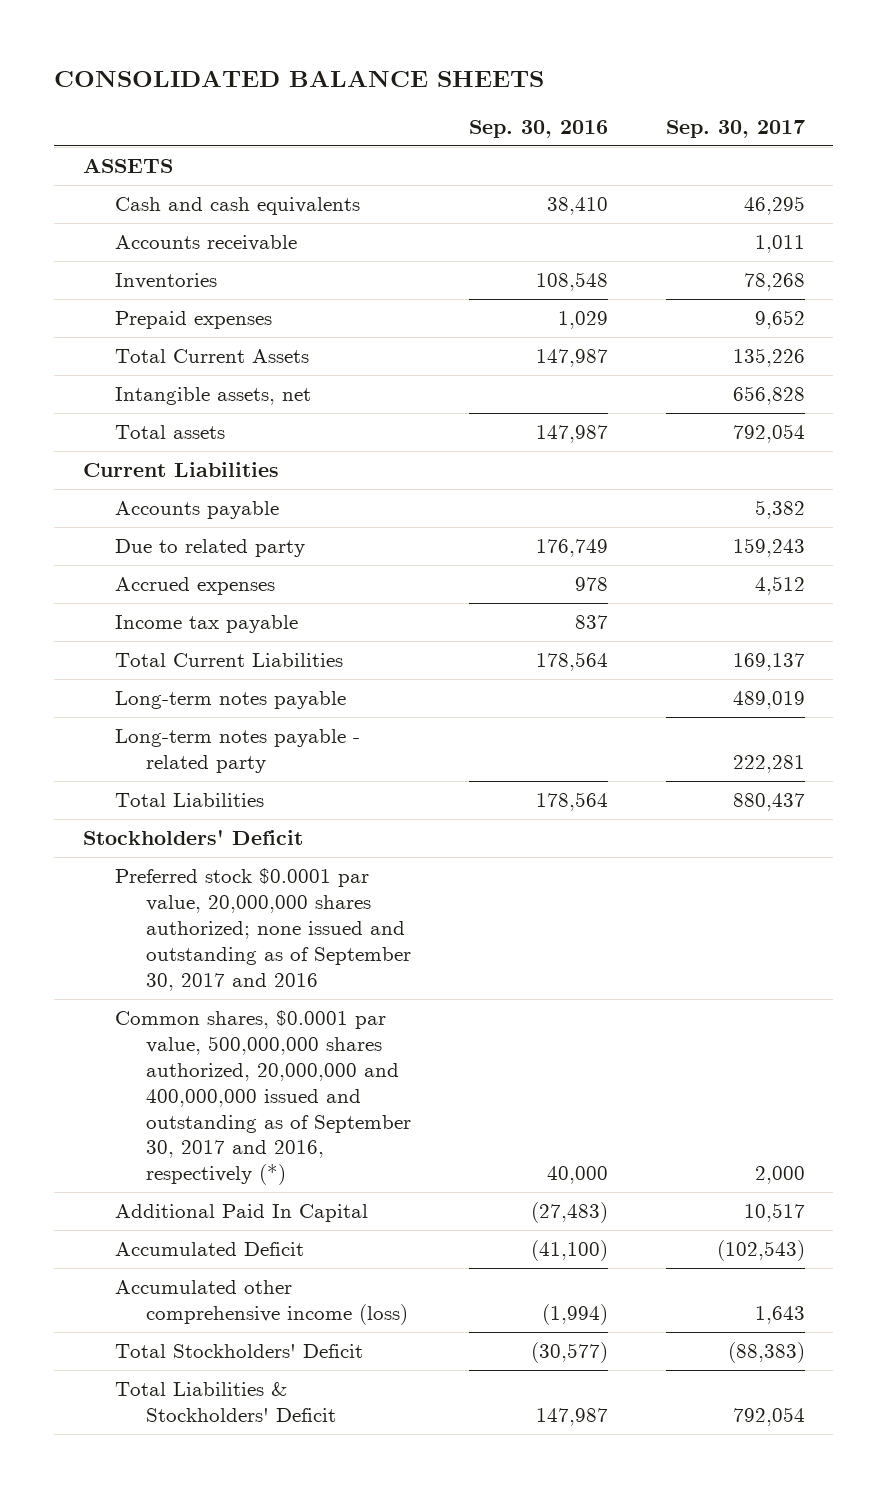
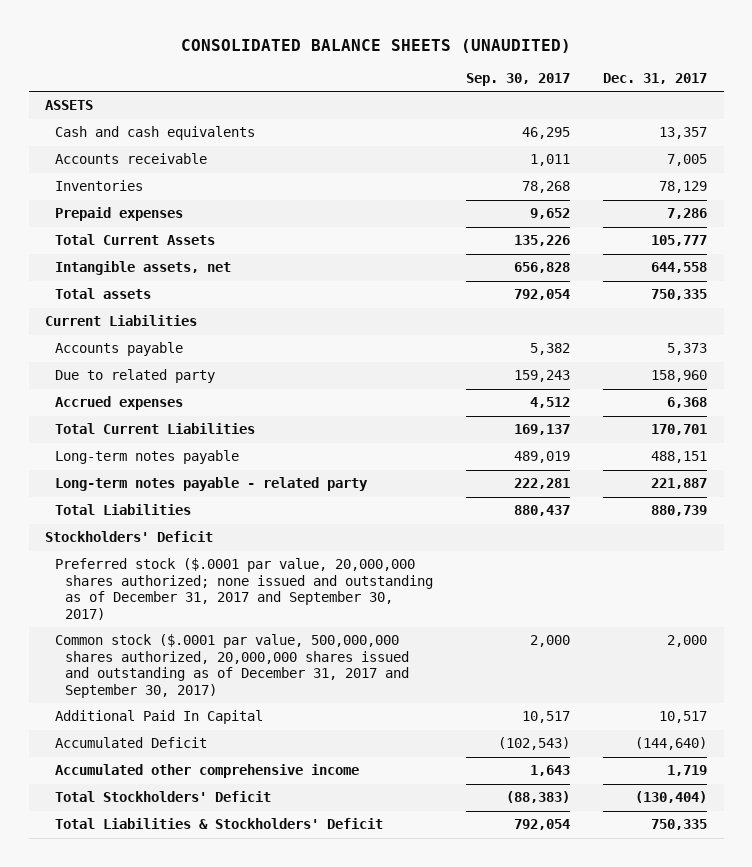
[54,69,545,87] CONSOLIDATED BALANCE SHEETS -> [181,38,572,53] CONSOLIDATED BALANCE SHEETS (UNAUDITED)
[468,119,608,138] Sep. 30, 2016 -> none
none -> [603,73,708,85] Dec. 31, 2017
[114,615,298,634] Income tax payable -> none
[114,868,412,991] Preferred stock $0.0001 par value, 20,000,000 shares authorized; none issued and outstanding as of September 30, 2017 and 2016 -> [55,558,434,620] Preferred stock ($.0001 par value, 20,000,000 shares authorized; none issued and outstanding as of December 31, 2017 and September 30, 2017)
[114,1010,412,1186] Common shares, $0.0001 par value, 500,000,000 shares authorized, 20,000,000 and 400,000,000 issued and outstanding as of September 30, 2017 and 2016, respectively (*) -> [55,634,410,698] Common stock ($.0001 par value, 500,000,000 shares authorized, 20,000,000 shares issued and outstanding as of December 31, 2017 and September 30, 2017)
[114,1280,409,1326] Accumulated other comprehensive income (loss) -> [55,764,360,779] Accumulated other comprehensive income

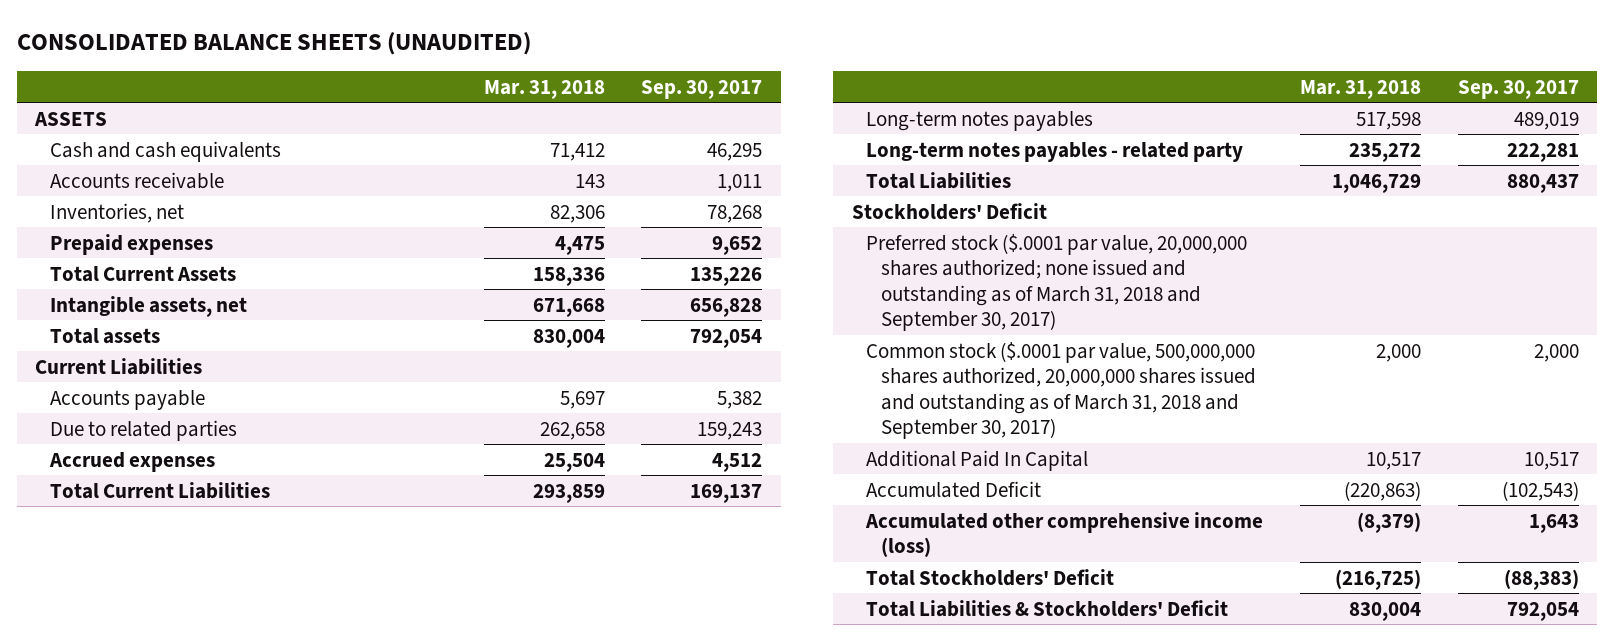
[603,73,708,85] Dec. 31, 2017 -> none
none -> [483,79,605,99] Mar. 31, 2018
[55,180,144,192] Inventories -> [50,202,185,223] Inventories, net
[55,369,216,384] Due to related party -> [50,419,238,441] Due to related parties
[55,450,240,465] Long-term notes payable -> [866,110,1094,131] Long-term notes payables
[55,477,369,492] Long-term notes payable - related party -> [866,141,1244,162] Long-term notes payables - related party
[55,558,434,620] Preferred stock ($.0001 par value, 20,000,000 shares authorized; none issued and outstanding as of December 31, 2017 and September 30, 2017) -> [866,233,1248,331] Preferred stock ($.0001 par value, 20,000,000 shares authorized; none issued and outstanding as of March 31, 2018 and September 30, 2017)
[55,634,410,698] Common stock ($.0001 par value, 500,000,000 shares authorized, 20,000,000 shares issued and outstanding as of December 31, 2017 and September 30, 2017) -> [866,341,1257,439] Common stock ($.0001 par value, 500,000,000 shares authorized, 20,000,000 shares issued and outstanding as of March 31, 2018 and September 30, 2017)
[55,764,360,779] Accumulated other comprehensive income -> [865,511,1264,558] Accumulated other comprehensive income (loss)

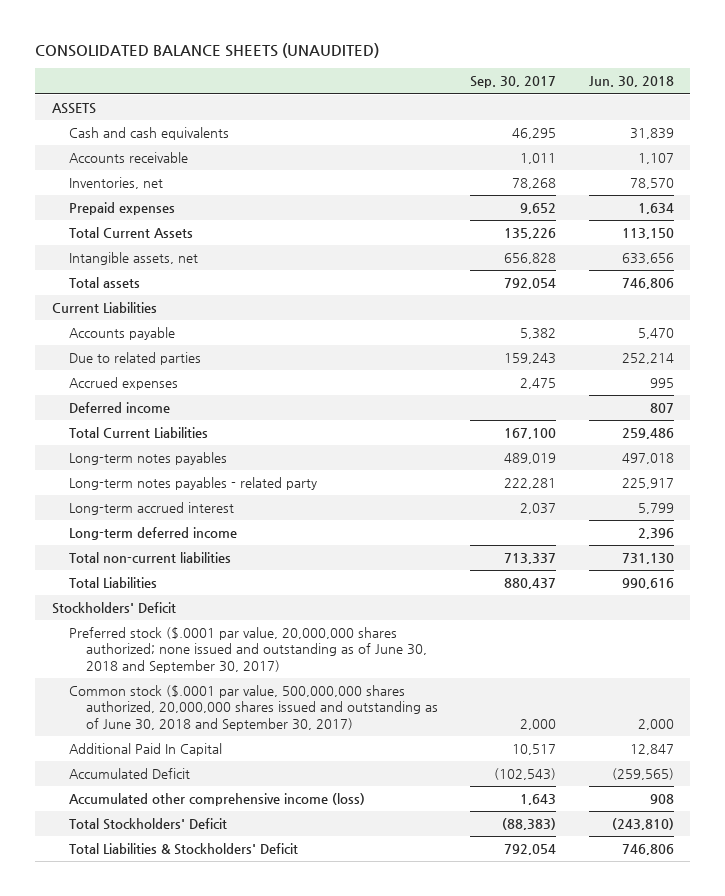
[483,79,605,99] Mar. 31, 2018 -> none
none -> [588,76,674,88] Jun. 30, 2018
[712,452,763,472] 4,512 -> [520,378,557,390] 2,475
none -> [68,402,170,414] Deferred income
[690,483,763,503] 169,137 -> [504,428,557,440] 167,100
none -> [68,502,234,516] Long-term accrued interest
none -> [68,527,237,541] Long-term deferred income
none -> [68,552,231,564] Total non-current liabilities
[866,233,1248,331] Preferred stock ($.0001 par value, 20,000,000 shares authorized; none issued and outstanding as of March 31, 2018 and September 30, 2017) -> [68,627,427,673] Preferred stock ($.0001 par value, 20,000,000 shares authorized; none issued and outstanding as of June 30, 2018 and September 30, 2017)
[866,341,1257,439] Common stock ($.0001 par value, 500,000,000 shares authorized, 20,000,000 shares issued and outstanding as of March 31, 2018 and September 30, 2017) -> [68,685,438,731] Common stock ($.0001 par value, 500,000,000 shares authorized, 20,000,000 shares issued and outstanding as of June 30, 2018 and September 30, 2017)

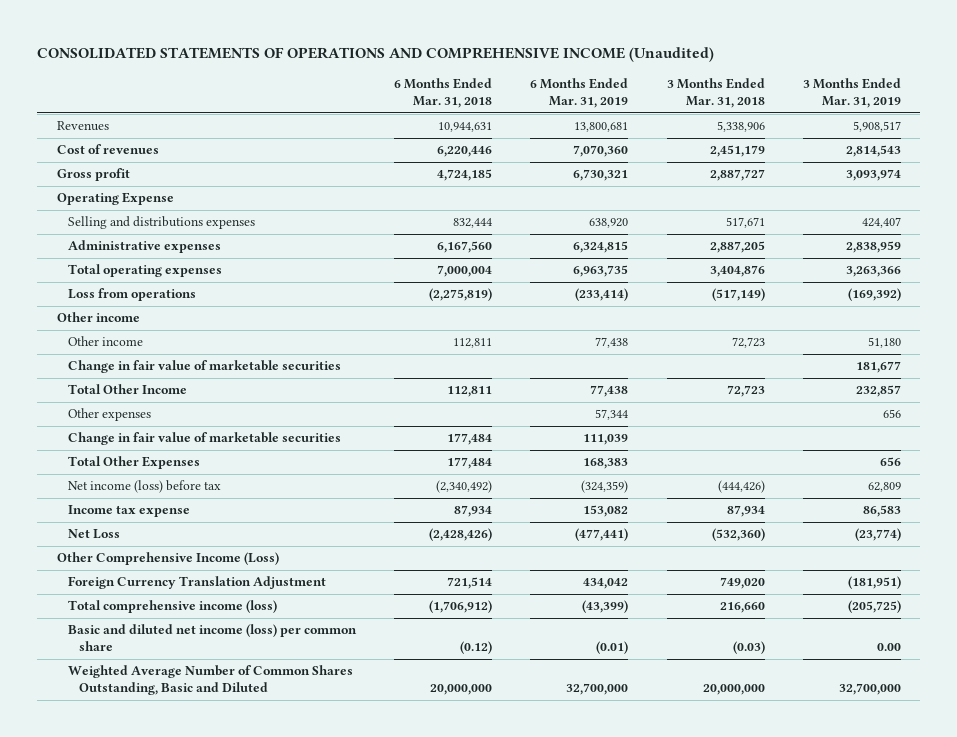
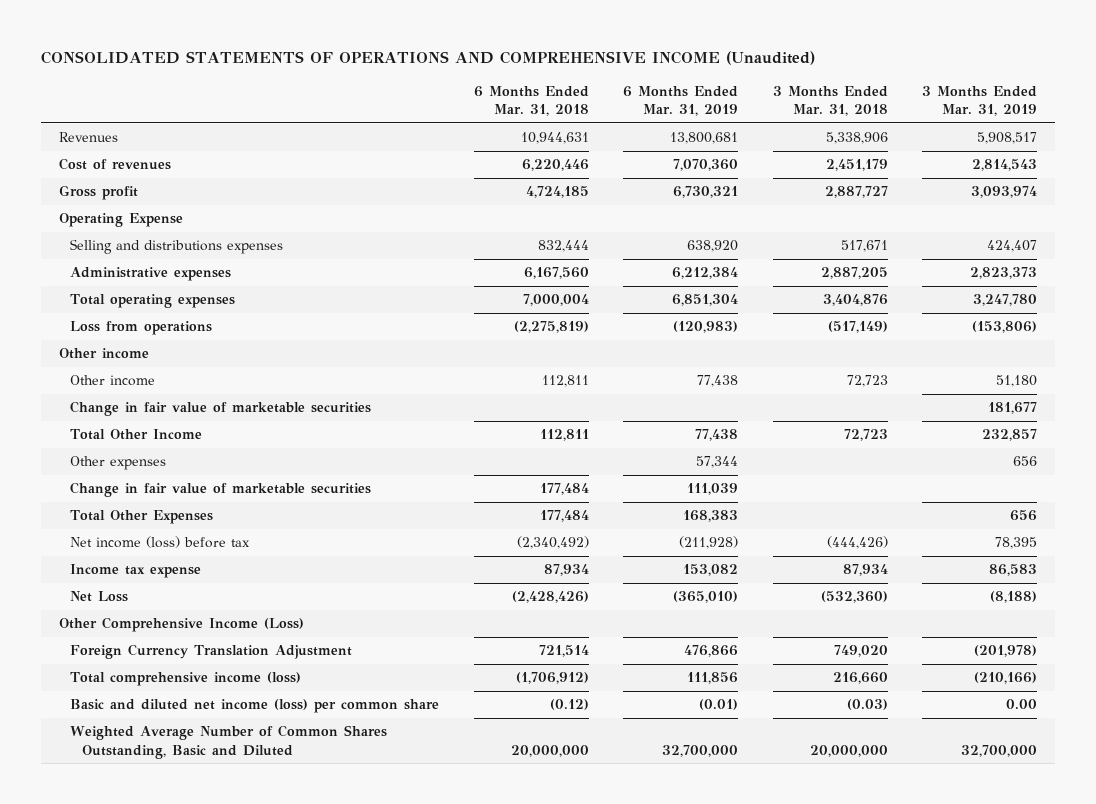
[573,241,629,254] 6,324,815 -> [672,267,739,280] 6,212,384
[845,241,901,254] 2,838,959 -> [970,267,1038,280] 2,823,373
[573,265,629,278] 6,963,735 -> [672,294,739,307] 6,851,304
[845,266,901,278] 3,263,366 -> [973,294,1038,307] 3,247,780
[575,288,629,302] (233,414) -> [673,321,739,334] (120,983)
[847,288,901,302] (169,392) -> [972,321,1038,334] (153,806)
[581,480,629,494] (324,359) -> [679,536,739,550] (211,928)
[867,482,901,493] 62,809 -> [995,537,1038,550] 78,395
[575,528,629,542] (477,441) -> [673,591,739,604] (365,010)
[854,528,901,542] (23,774) -> [990,591,1038,604] (8,188)
[583,578,629,590] 434,042 -> [684,645,739,658] 476,866
[847,576,901,590] (181,951) -> [974,645,1038,658] (201,978)
[582,600,629,614] (43,399) -> [687,672,739,685] 111,856
[847,600,901,614] (205,725) -> [974,672,1038,685] (210,166)

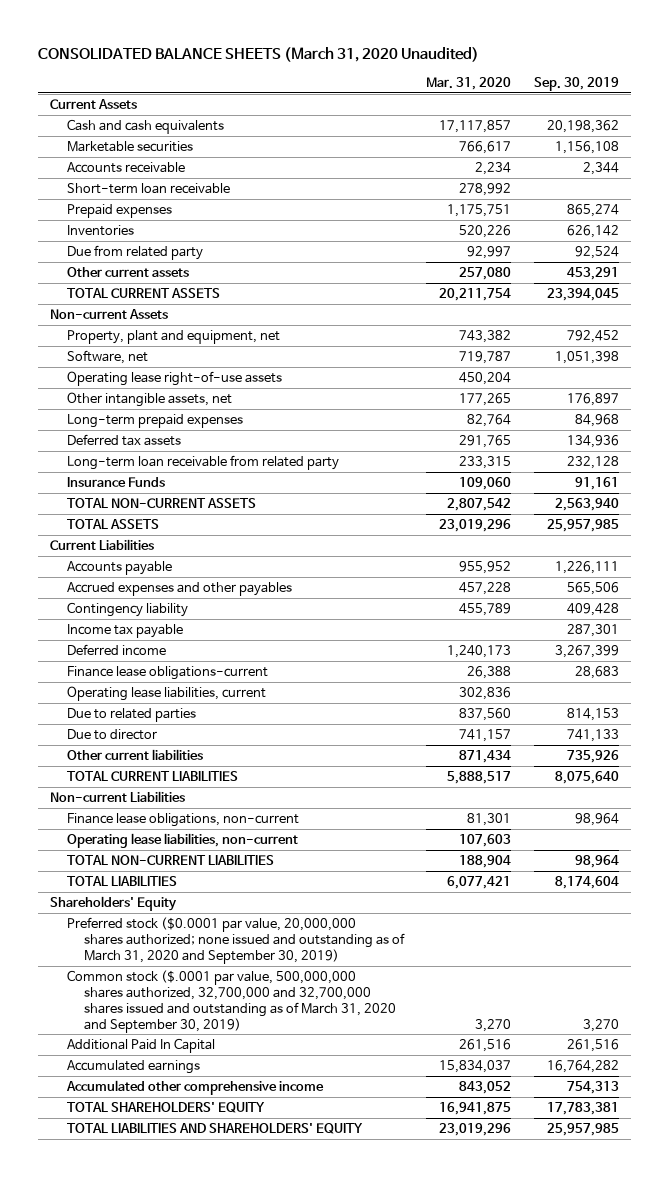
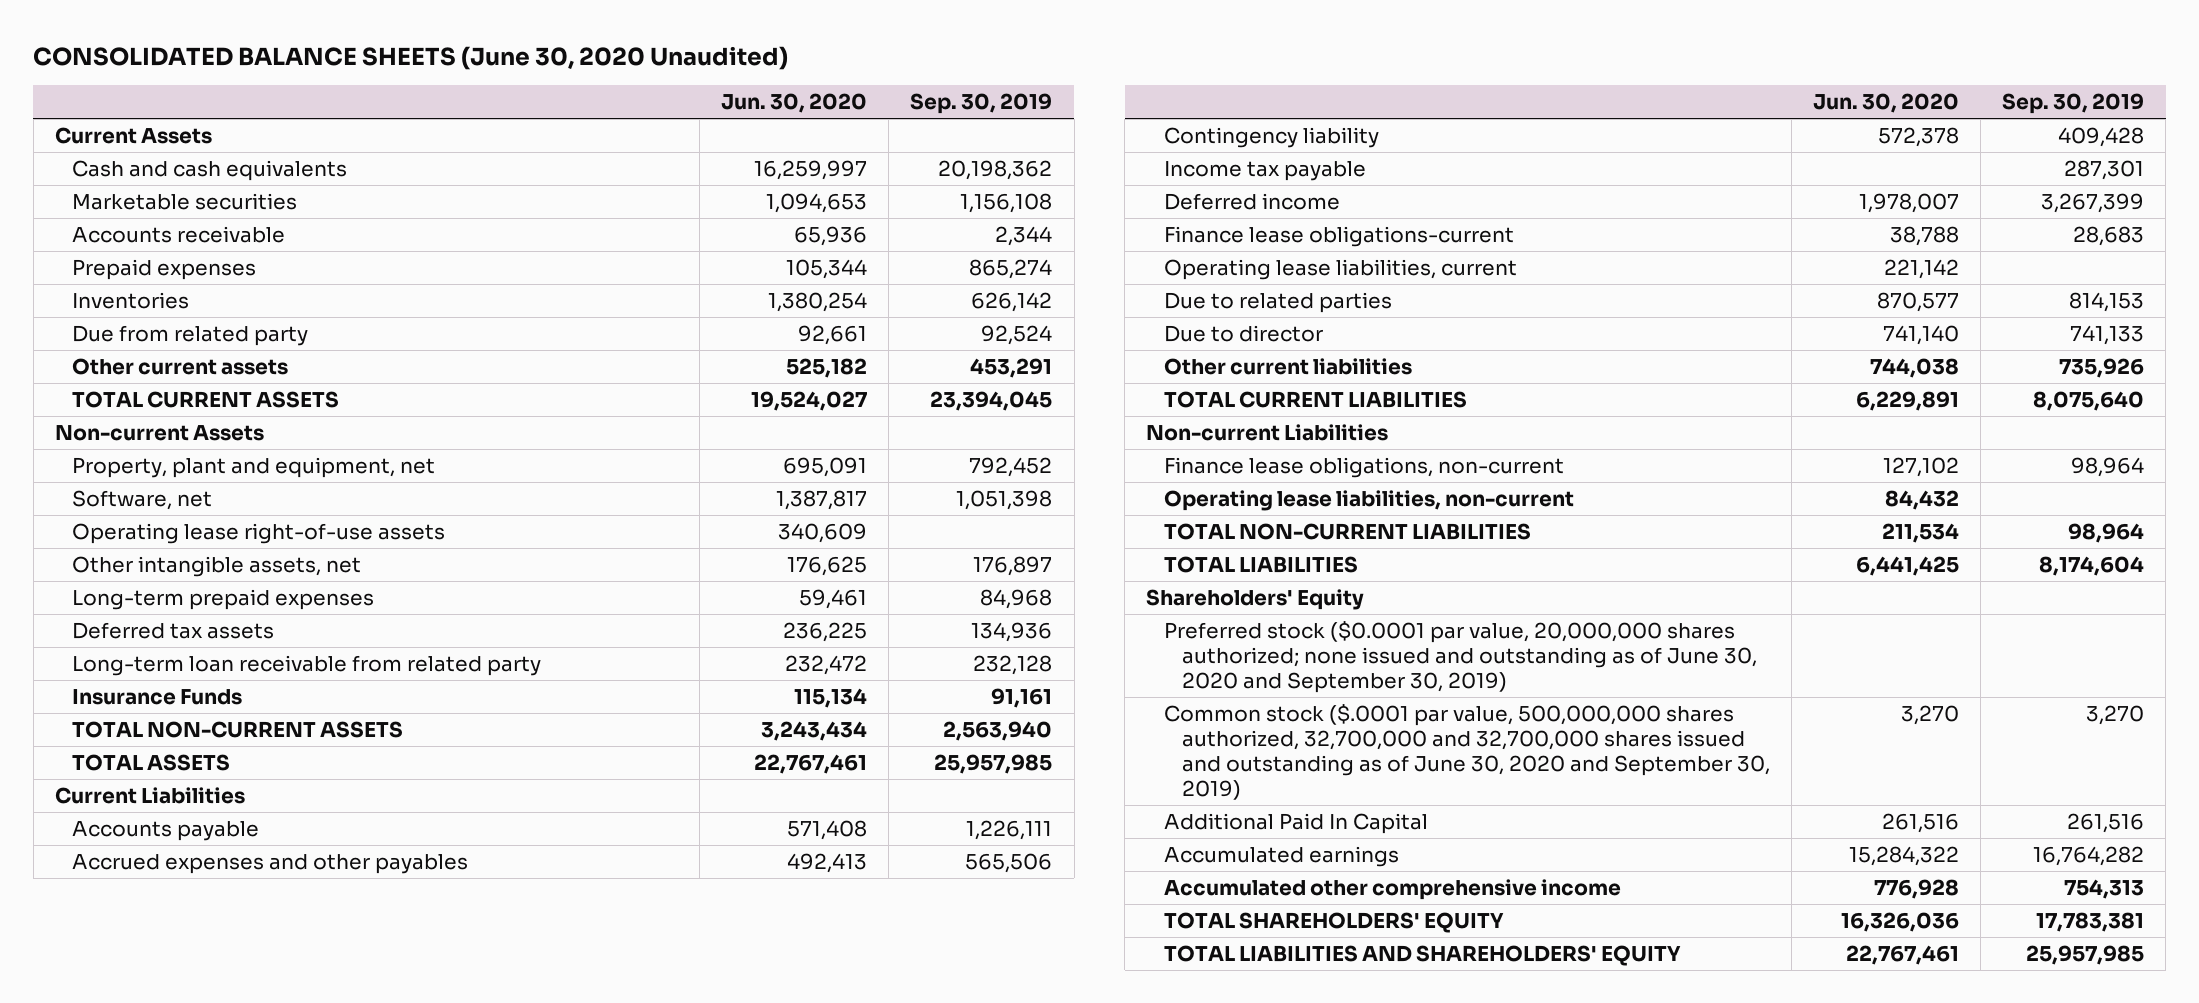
[38,46,480,62] CONSOLIDATED BALANCE SHEETS (March 31, 2020 Unaudited) -> [33,45,789,70] CONSOLIDATED BALANCE SHEETS (June 30, 2020 Unaudited)
[426,77,512,91] Mar. 31, 2020 -> none
none -> [721,92,868,113] Jun. 30, 2020
[66,183,230,195] Short-term loan receivable -> none
[66,917,405,964] Preferred stock ($0.0001 par value, 20,000,000 shares authorized; none issued and outstanding as of March 31, 2020 and September 30, 2019) -> [1164,621,1757,693] Preferred stock ($0.0001 par value, 20,000,000 shares authorized; none issued and outstanding as of June 30, 2020 and September 30, 2019)
[66,970,396,1033] Common stock ($.0001 par value, 500,000,000 shares authorized, 32,700,000 and 32,700,000 shares issued and outstanding as of March 31, 2020 and September 30, 2019) -> [1164,704,1770,800] Common stock ($.0001 par value, 500,000,000 shares authorized, 32,700,000 and 32,700,000 shares issued and outstanding as of June 30, 2020 and September 30, 2019)

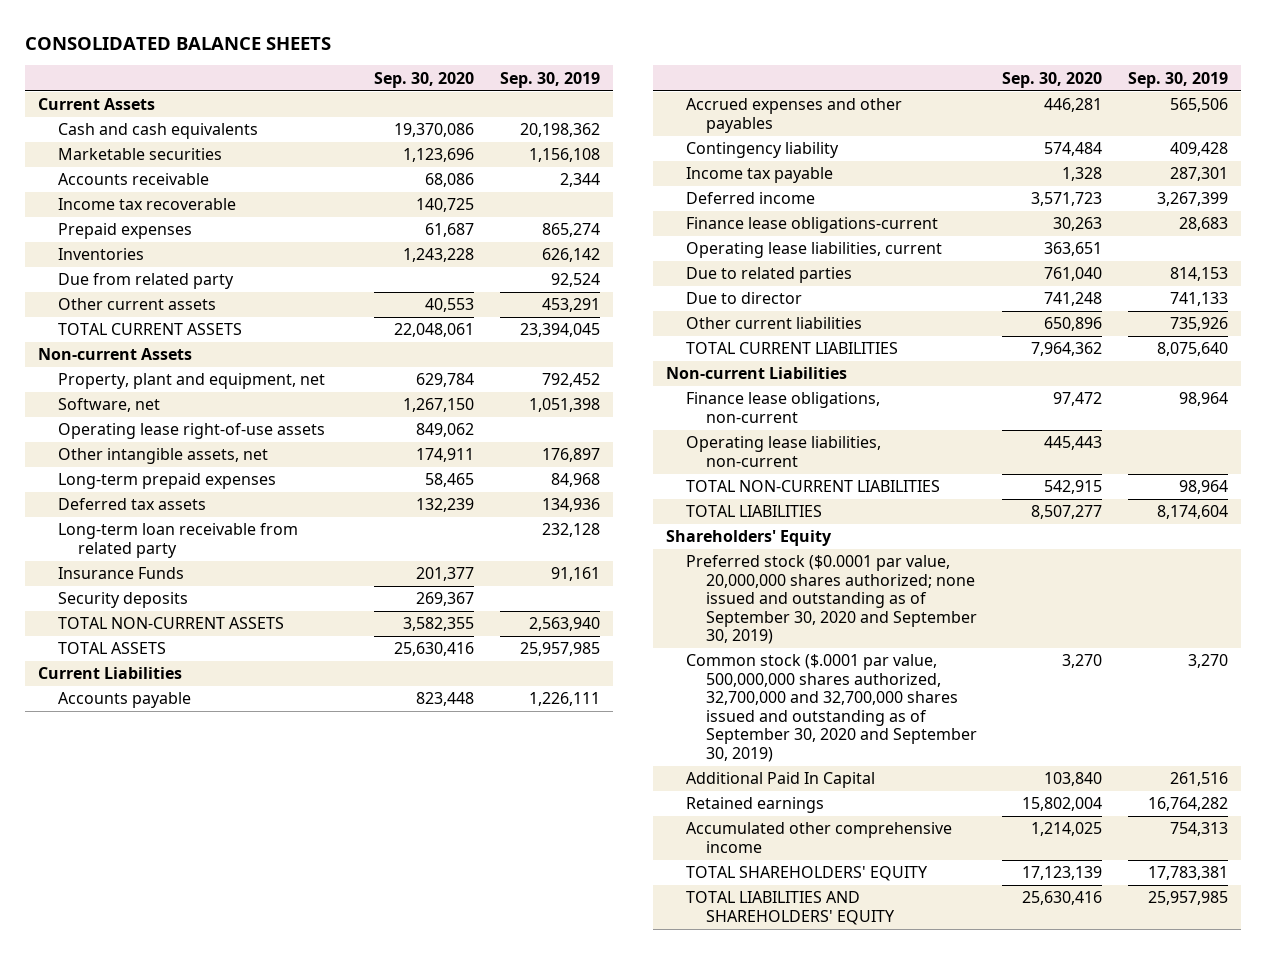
[33,45,789,70] CONSOLIDATED BALANCE SHEETS (June 30, 2020 Unaudited) -> [24,36,331,50] CONSOLIDATED BALANCE SHEETS
[721,92,868,113] Jun. 30, 2020 -> none
none -> [374,71,475,88] Sep. 30, 2020
none -> [57,198,236,211] Income tax recoverable
none -> [57,592,188,609] Security deposits
[1164,621,1757,693] Preferred stock ($0.0001 par value, 20,000,000 shares authorized; none issued and outstanding as of June 30, 2020 and September 30, 2019) -> [685,555,977,645] Preferred stock ($0.0001 par value, 20,000,000 shares authorized; none issued and outstanding as of September 30, 2020 and September 30, 2019)
[1164,704,1770,800] Common stock ($.0001 par value, 500,000,000 shares authorized, 32,700,000 and 32,700,000 shares issued and outstanding as of June 30, 2020 and September 30, 2019) -> [685,654,977,762] Common stock ($.0001 par value, 500,000,000 shares authorized, 32,700,000 and 32,700,000 shares issued and outstanding as of September 30, 2020 and September 30, 2019)
[1164,846,1400,868] Accumulated earnings -> [685,797,824,814] Retained earnings

